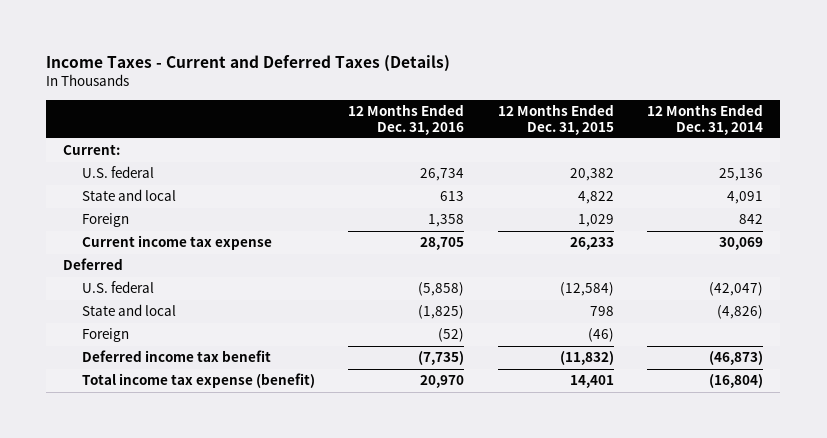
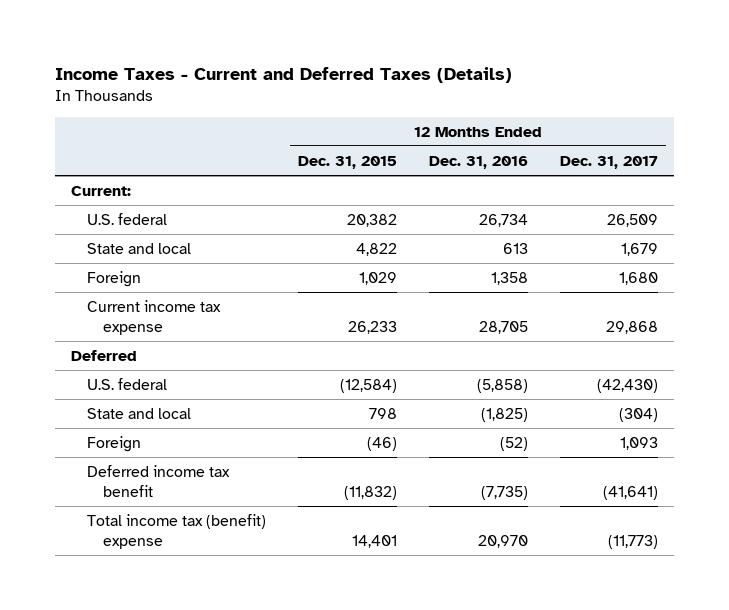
[647,103,764,135] 12 Months Ended Dec. 31, 2014 -> none
none -> [560,155,659,169] Dec. 31, 2017
[81,373,315,389] Total income tax expense (benefit) -> [86,513,266,549] Total income tax (benefit) expense

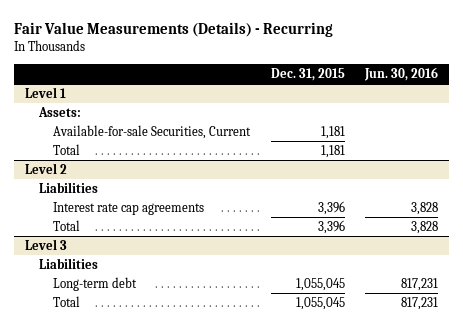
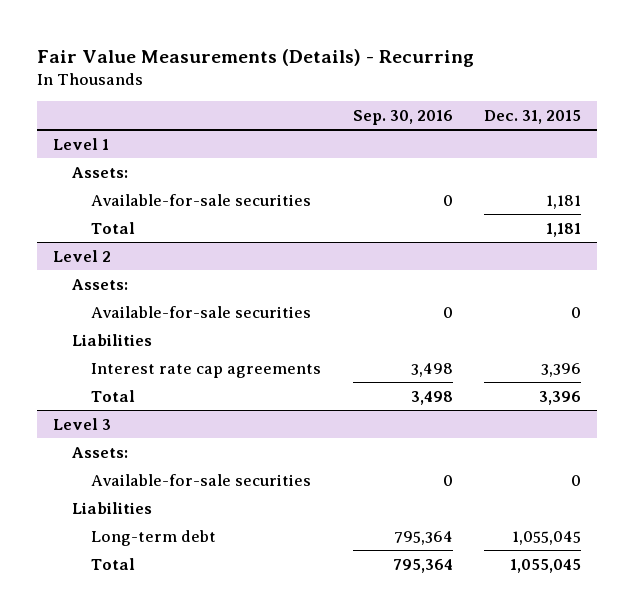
[364,66,439,81] Jun. 30, 2016 -> none
none -> [352,109,453,125] Sep. 30, 2016
[52,124,251,139] Available-for-sale Securities, Current -> [90,193,311,206] Available-for-sale securities
none -> [71,278,128,290] Assets:
none -> [90,305,311,318] Available-for-sale securities
none -> [71,446,128,458] Assets:
none -> [90,473,311,486] Available-for-sale securities

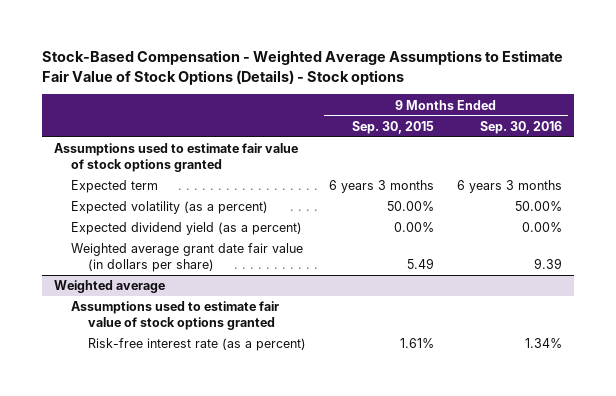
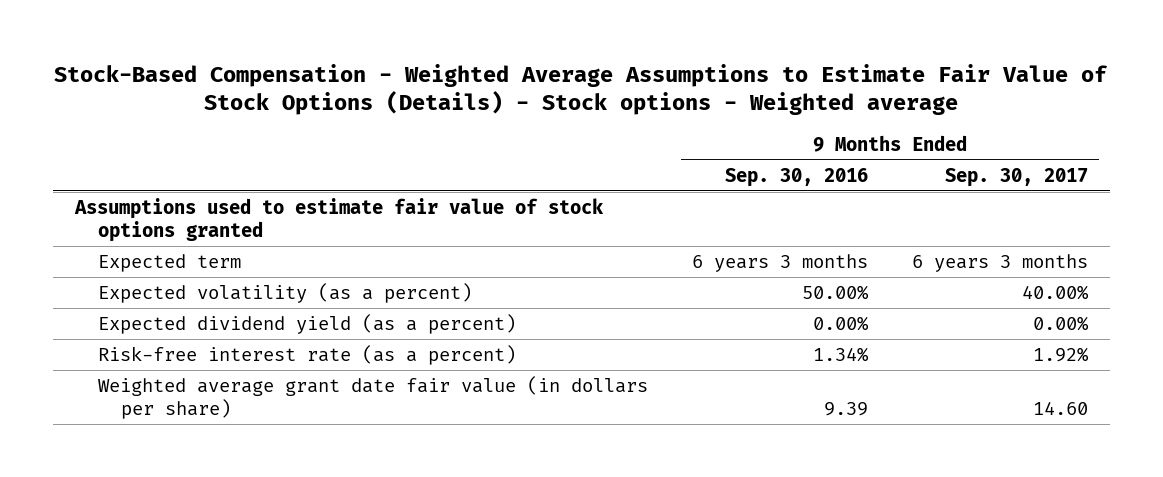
[42,49,564,85] Stock-Based Compensation - Weighted Average Assumptions to Estimate Fair Value of Stock Options (Details) - Stock options -> [54,63,1109,116] Stock-Based Compensation - Weighted Average Assumptions to Estimate Fair Value of Stock Options (Details) - Stock options - Weighted average
[352,120,435,134] Sep. 30, 2015 -> none
none -> [944,167,1088,187] Sep. 30, 2017
[53,280,165,294] Weighted average -> none
[71,301,280,330] Assumptions used to estimate fair value of stock options granted -> none
[71,243,304,272] Weighted average grant date fair value (in dollars per share) -> [97,375,648,419] Weighted average grant date fair value (in dollars per share)

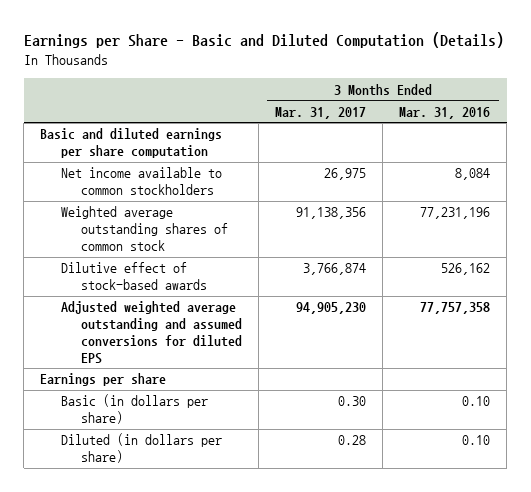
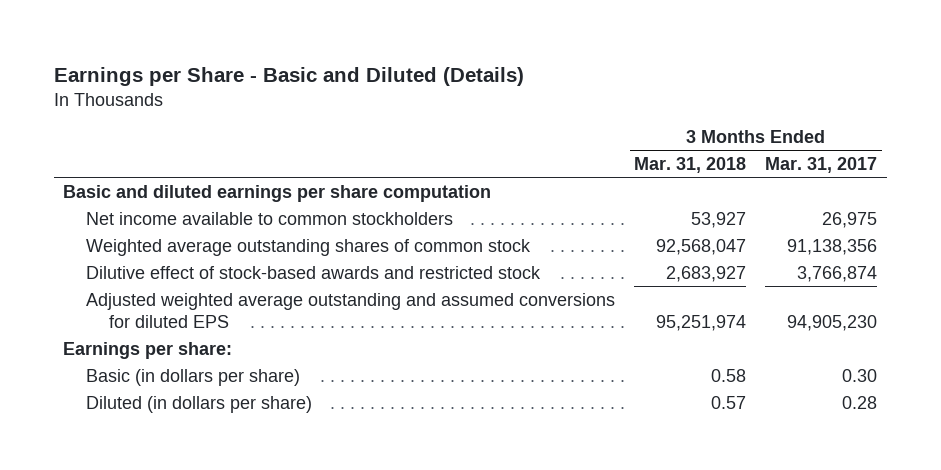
[23,32,504,49] Earnings per Share - Basic and Diluted Computation (Details) -> [53,66,524,86] Earnings per Share - Basic and Diluted (Details)
[399,106,491,119] Mar. 31, 2016 -> none
none -> [634,157,747,174] Mar. 31, 2018
[60,262,208,291] Dilutive effect of stock-based awards -> [86,265,542,279] Dilutive effect of stock-based awards and restricted stock
[40,373,167,387] Earnings per share -> [63,341,233,359] Earnings per share:

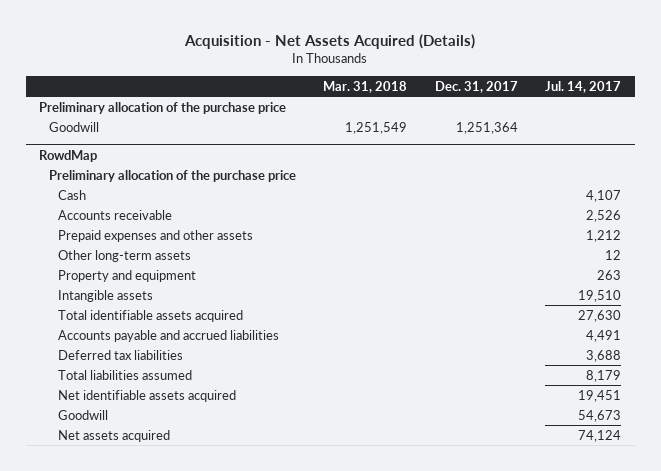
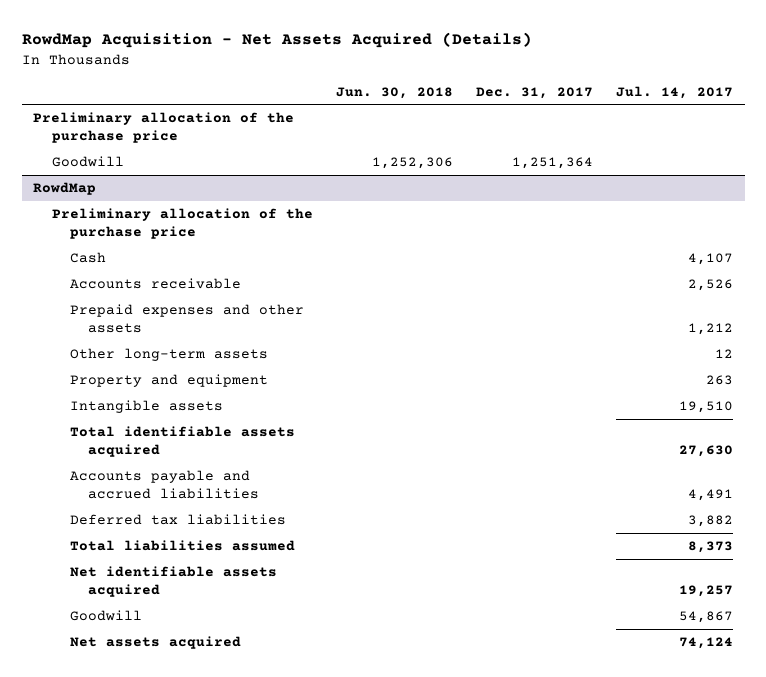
[184,33,476,49] Acquisition - Net Assets Acquired (Details) -> [21,32,532,49] RowdMap Acquisition - Net Assets Acquired (Details)
[323,80,408,93] Mar. 31, 2018 -> none
none -> [335,86,453,99] Jun. 30, 2018
[586,349,622,362] 3,688 -> [688,515,734,528] 3,882
[586,369,622,382] 8,179 -> [688,541,734,554] 8,373
[578,389,622,402] 19,451 -> [679,585,734,598] 19,257
[578,409,622,422] 54,673 -> [679,611,734,624] 54,867

